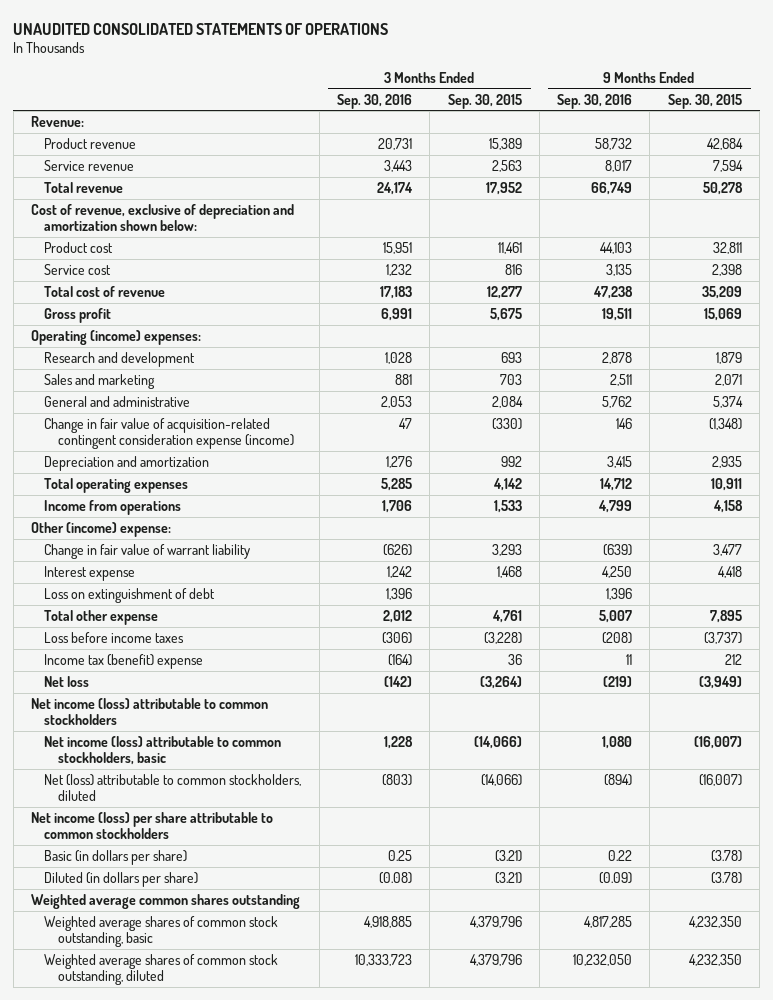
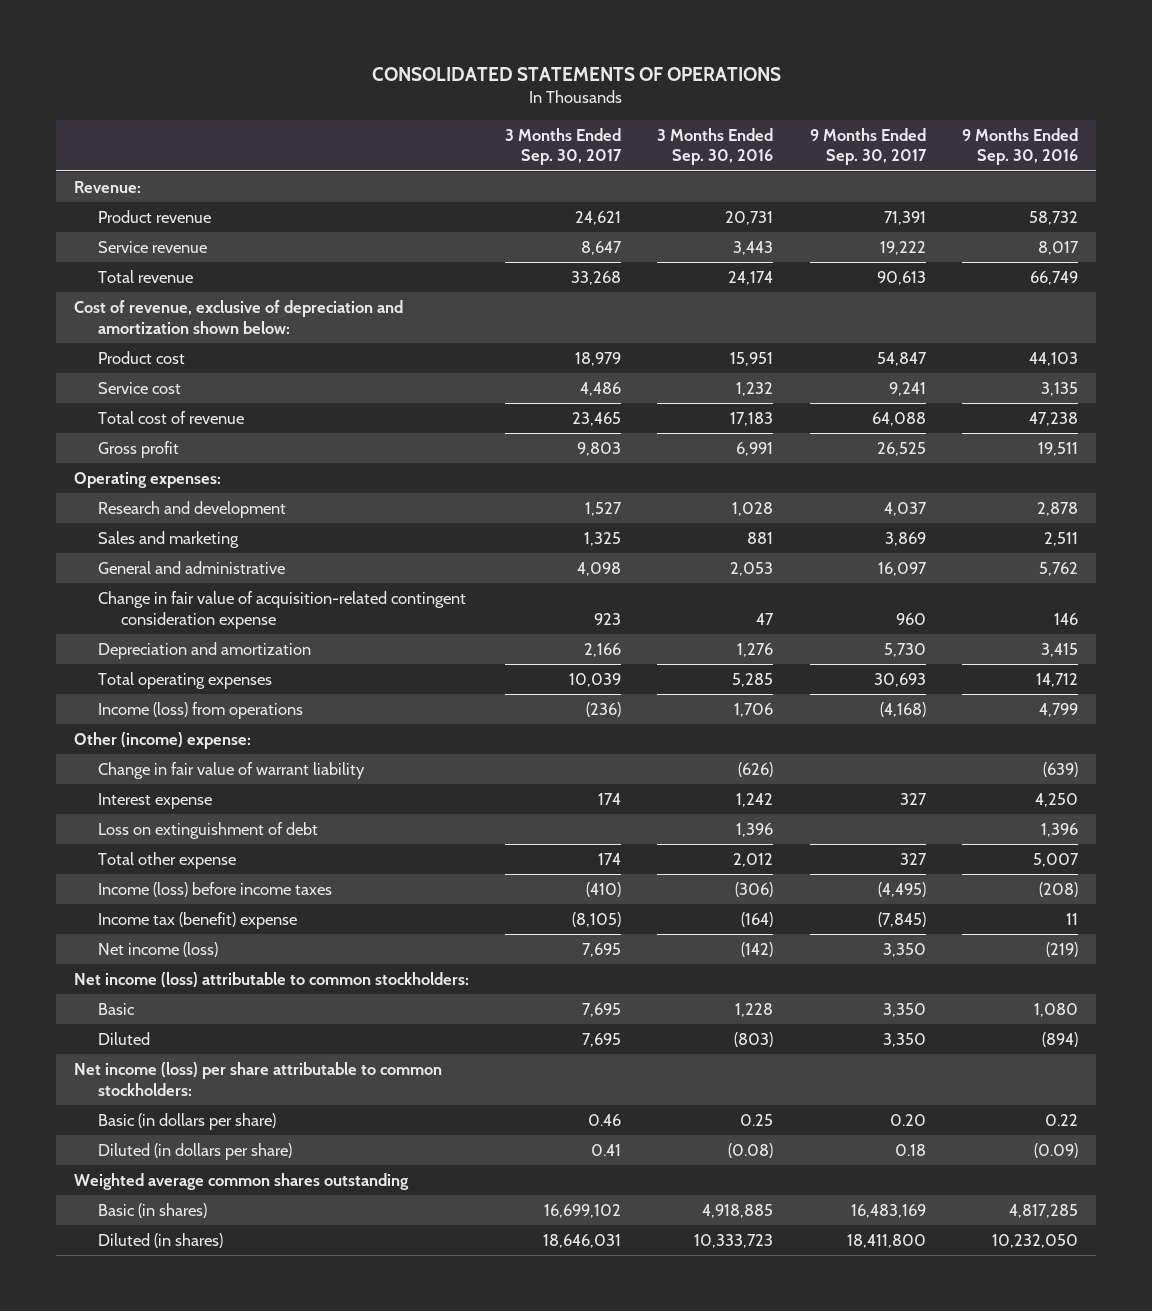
[13,22,389,35] UNAUDITED CONSOLIDATED STATEMENTS OF OPERATIONS -> [371,67,781,82] CONSOLIDATED STATEMENTS OF OPERATIONS
[447,93,522,109] Sep. 30, 2015 -> none
[667,93,742,109] Sep. 30, 2015 -> none
none -> [505,127,623,166] 3 Months Ended Sep. 30, 2017
none -> [809,127,927,166] 9 Months Ended Sep. 30, 2017
[30,329,201,345] Operating (income) expenses: -> [73,471,221,488] Operating expenses:
[44,417,295,450] Change in fair value of acquisition-related contingent consideration expense (income) -> [97,590,466,629] Change in fair value of acquisition-related contingent consideration expense
[44,499,182,515] Income from operations -> [97,701,303,719] Income (loss) from operations
[44,631,185,643] Loss before income taxes -> [97,881,332,897] Income (loss) before income taxes
[44,675,90,687] Net loss -> [97,941,218,957] Net income (loss)
[30,697,268,726] Net income (loss) attributable to common stockholders -> [73,971,469,987] Net income (loss) attributable to common stockholders:
[44,735,282,766] Net income (loss) attributable to common stockholders, basic -> [97,1002,135,1015] Basic
[44,773,302,802] Net (loss) attributable to common stockholders, diluted -> [97,1031,150,1045] Diluted
[30,811,273,840] Net income (loss) per share attributable to common stockholders -> [73,1061,442,1096] Net income (loss) per share attributable to common stockholders:
[44,915,279,948] Weighted average shares of common stock outstanding, basic -> [97,1202,207,1218] Basic (in shares)
[44,953,279,986] Weighted average shares of common stock outstanding, diluted -> [97,1232,223,1248] Diluted (in shares)

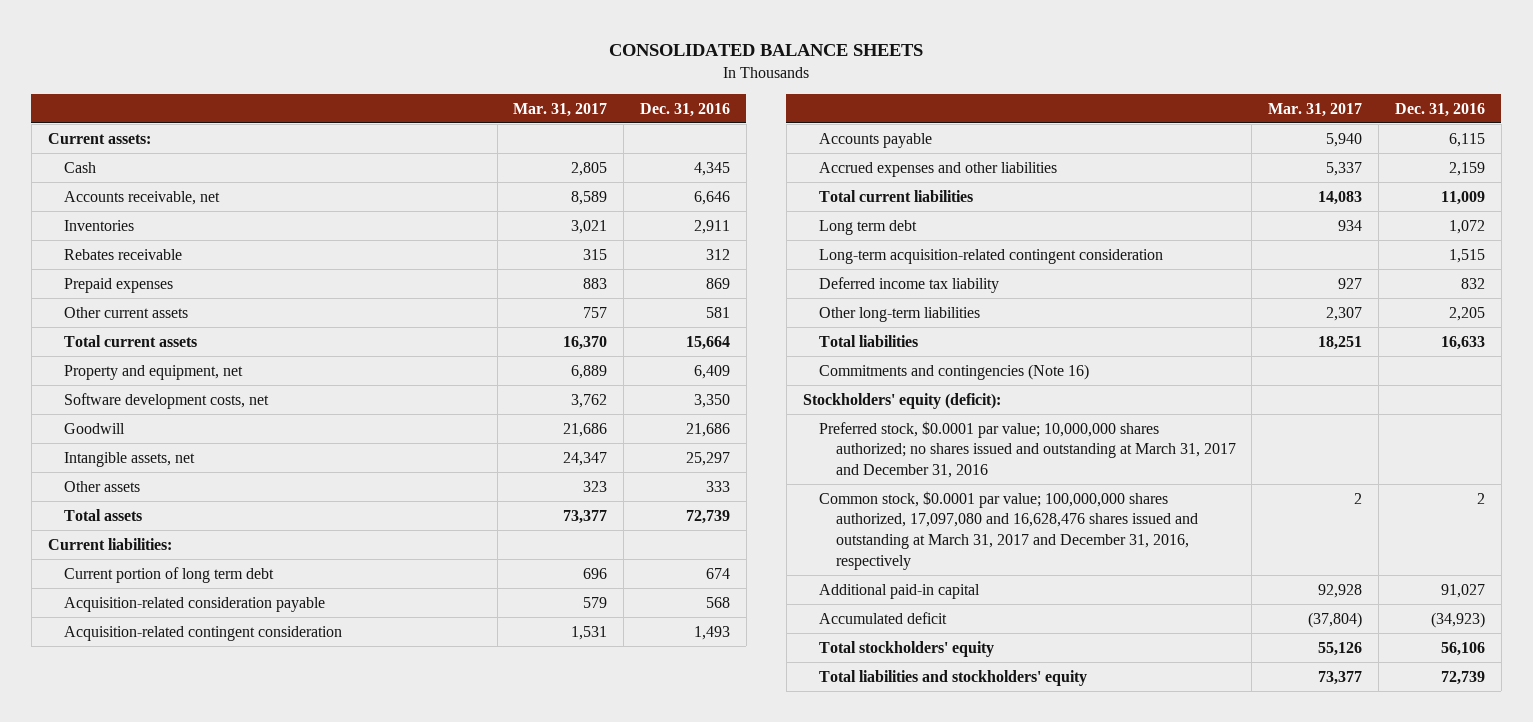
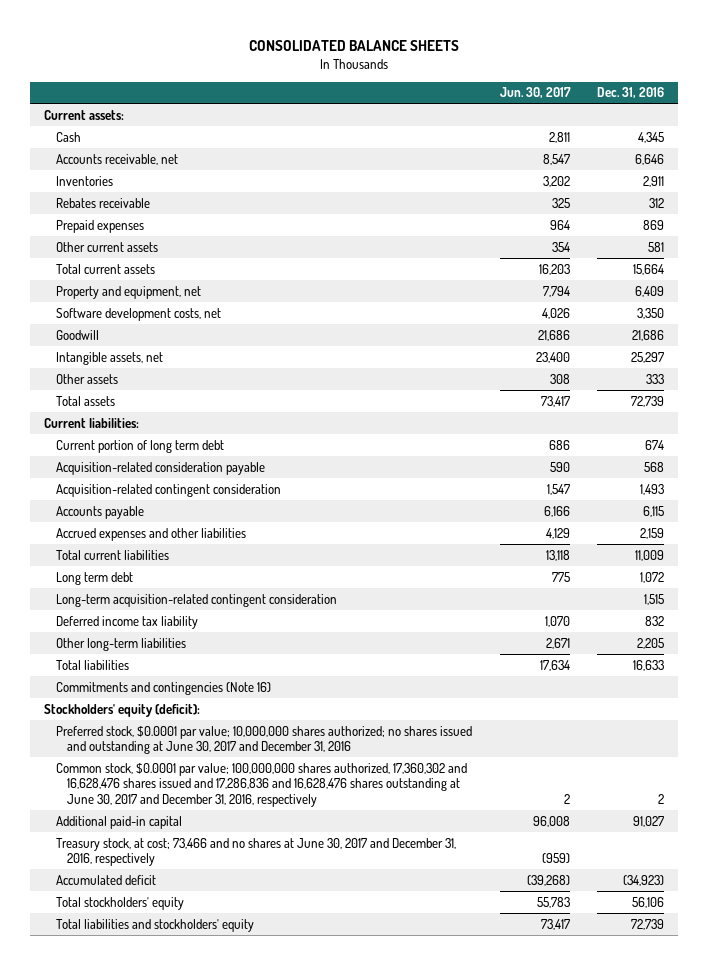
[513,102,608,117] Mar. 31, 2017 -> none
none -> [499,87,571,99] Jun. 30, 2017
[819,420,1236,478] Preferred stock, $0.0001 par value; 10,000,000 shares authorized; no shares issued and outstanding at March 31, 2017 and December 31, 2016 -> [55,725,472,755] Preferred stock, $0.0001 par value; 10,000,000 shares authorized; no shares issued and outstanding at June 30, 2017 and December 31, 2016
[819,490,1198,570] Common stock, $0.0001 par value; 100,000,000 shares authorized, 17,097,080 and 16,628,476 shares issued and outstanding at March 31, 2017 and December 31, 2016, respectively -> [55,762,467,807] Common stock, $0.0001 par value; 100,000,000 shares authorized, 17,360,302 and 16,628,476 shares issued and 17,286,836 and 16,628,476 shares outstanding at June 30, 2017 and December 31, 2016, respectively
none -> [55,837,456,867] Treasury stock, at cost; 73,466 and no shares at June 30, 2017 and December 31, 2016, respectively

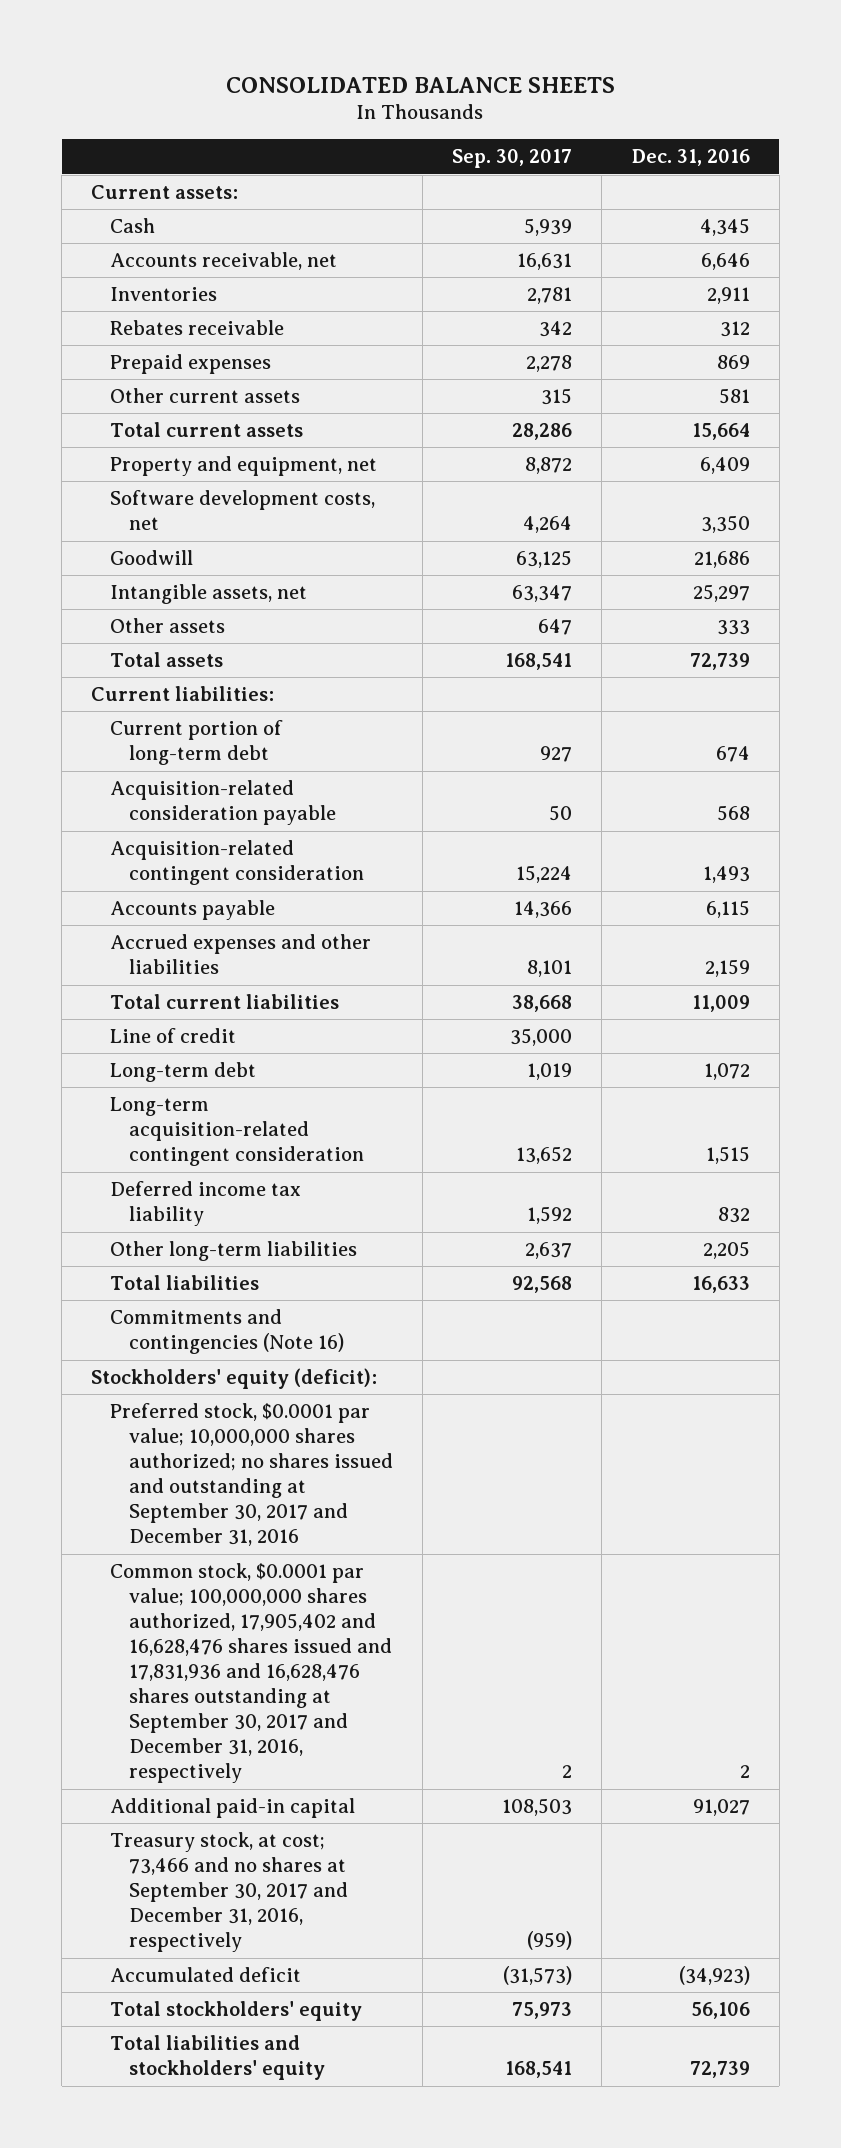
[499,87,571,99] Jun. 30, 2017 -> none
none -> [452,149,573,169] Sep. 30, 2017
[55,439,224,453] Current portion of long term debt -> [110,720,284,766] Current portion of long-term debt
none -> [110,1028,237,1044] Line of credit
[55,571,133,585] Long term debt -> [110,1062,257,1083] Long-term debt
[55,725,472,755] Preferred stock, $0.0001 par value; 10,000,000 shares authorized; no shares issued and outstanding at June 30, 2017 and December 31, 2016 -> [110,1403,393,1547] Preferred stock, $0.0001 par value; 10,000,000 shares authorized; no shares issued and outstanding at September 30, 2017 and December 31, 2016
[55,762,467,807] Common stock, $0.0001 par value; 100,000,000 shares authorized, 17,360,302 and 16,628,476 shares issued and 17,286,836 and 16,628,476 shares outstanding at June 30, 2017 and December 31, 2016, respectively -> [110,1563,392,1784] Common stock, $0.0001 par value; 100,000,000 shares authorized, 17,905,402 and 16,628,476 shares issued and 17,831,936 and 16,628,476 shares outstanding at September 30, 2017 and December 31, 2016, respectively
[55,837,456,867] Treasury stock, at cost; 73,466 and no shares at June 30, 2017 and December 31, 2016, respectively -> [110,1832,348,1953] Treasury stock, at cost; 73,466 and no shares at September 30, 2017 and December 31, 2016, respectively

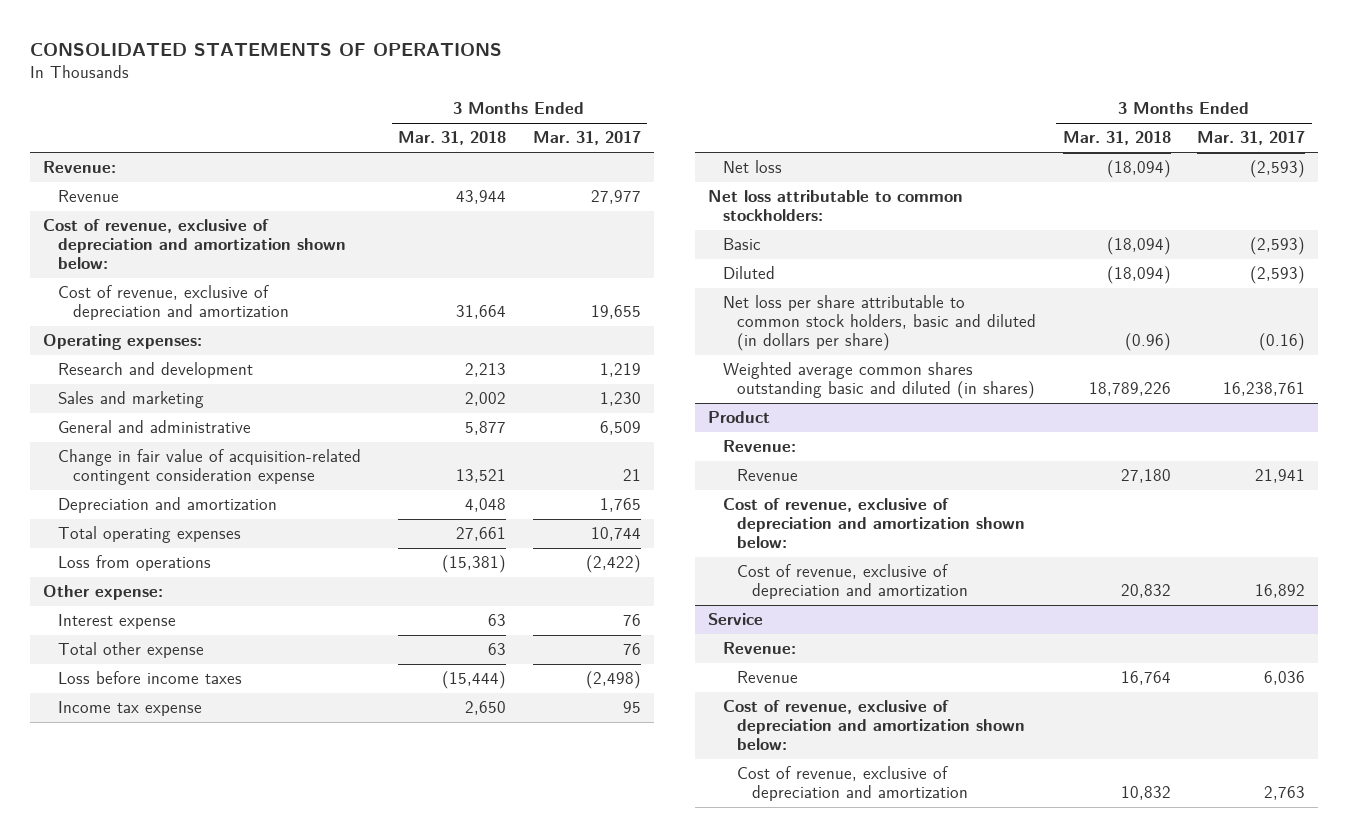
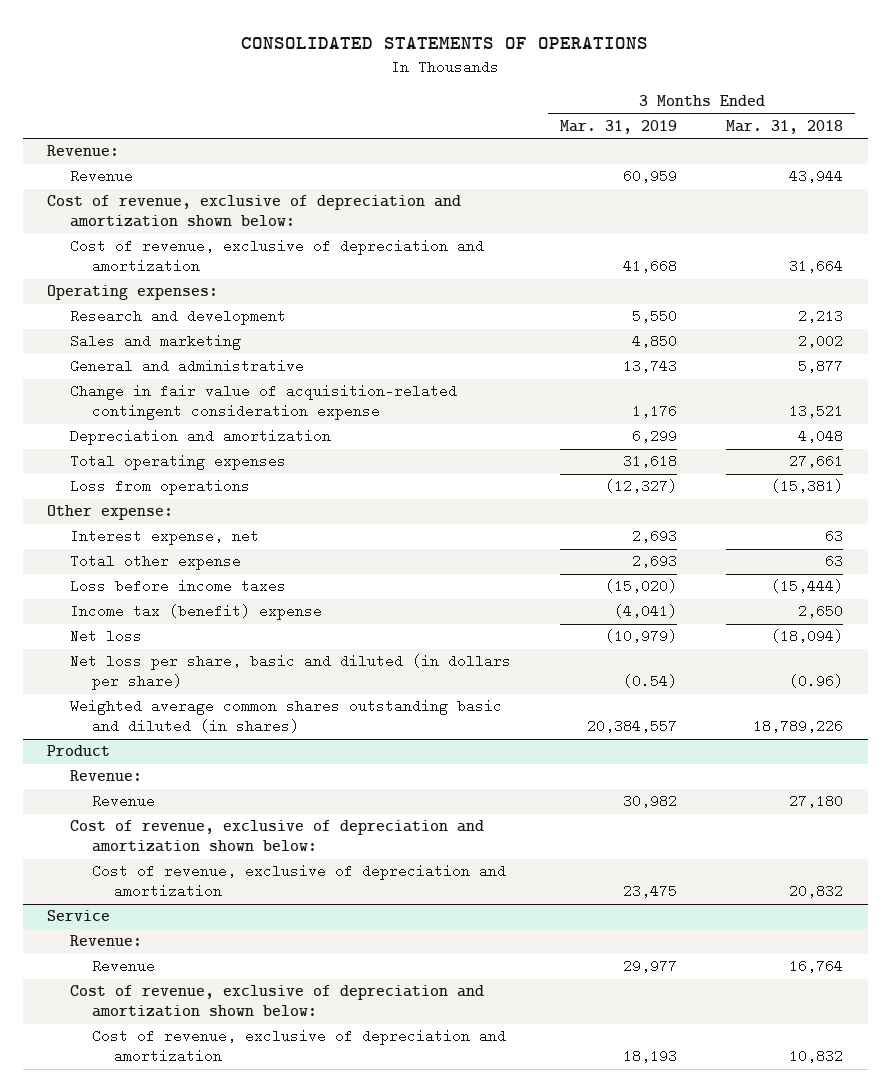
[532,131,641,146] Mar. 31, 2017 -> none
none -> [559,119,677,134] Mar. 31, 2019
[58,614,177,630] Interest expense -> [69,529,259,546] Interest expense, net
[58,701,203,717] Income tax expense -> [69,604,322,621] Income tax (benefit) expense
[707,190,963,222] Net loss attributable to common stockholders: -> none
[722,238,761,251] Basic -> none
[722,266,775,280] Diluted -> none
[722,295,1037,352] Net loss per share attributable to common stock holders, basic and diluted (in dollars per share) -> [69,654,511,691] Net loss per share, basic and diluted (in dollars per share)

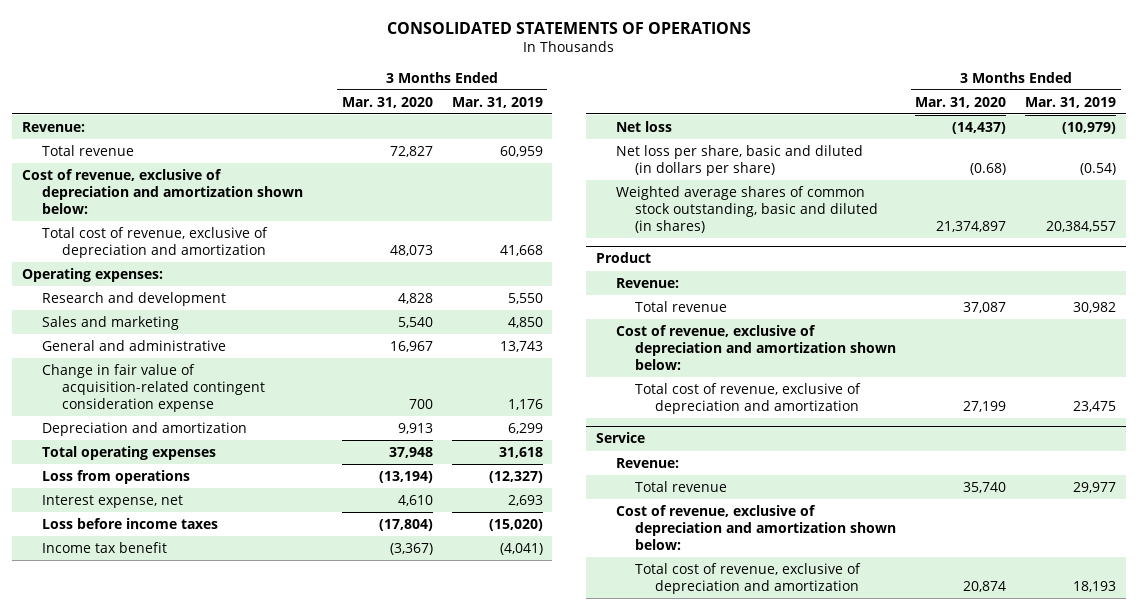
[726,119,844,134] Mar. 31, 2018 -> none
none -> [341,96,433,108] Mar. 31, 2020
[69,169,133,184] Revenue -> [41,144,134,156] Total revenue
[69,239,484,274] Cost of revenue, exclusive of depreciation and amortization -> [41,226,268,259] Total cost of revenue, exclusive of depreciation and amortization
[47,505,174,521] Other expense: -> none
[69,554,241,571] Total other expense -> none
[69,604,322,621] Income tax (benefit) expense -> [41,541,167,553] Income tax benefit
[69,699,502,734] Weighted average common shares outstanding basic and diluted (in shares) -> [615,185,879,234] Weighted average shares of common stock outstanding, basic and diluted (in shares)
[91,794,155,809] Revenue -> [635,300,728,312] Total revenue
[91,864,506,899] Cost of revenue, exclusive of depreciation and amortization -> [635,382,862,415] Total cost of revenue, exclusive of depreciation and amortization
[91,959,155,974] Revenue -> [635,480,728,492] Total revenue
[91,1029,506,1064] Cost of revenue, exclusive of depreciation and amortization -> [635,562,862,595] Total cost of revenue, exclusive of depreciation and amortization

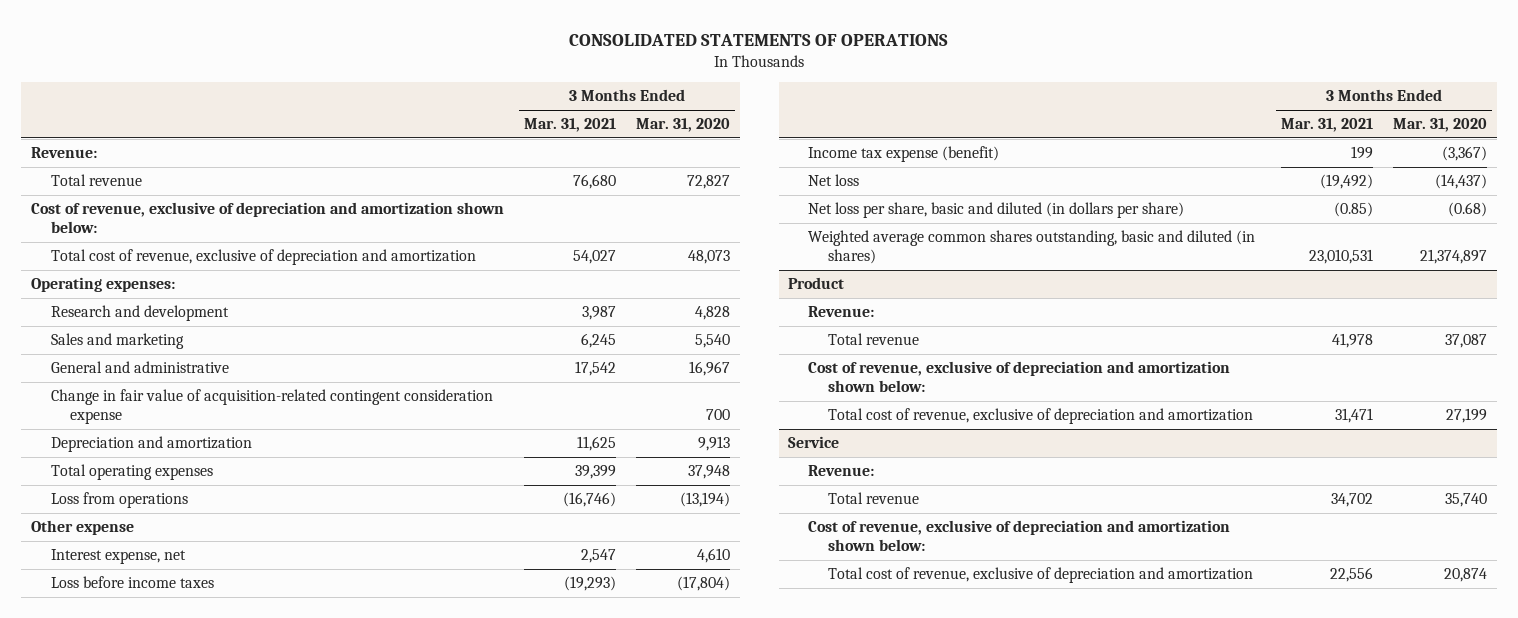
[451,96,543,108] Mar. 31, 2019 -> none
none -> [523,118,616,133] Mar. 31, 2021
none -> [31,520,135,536] Other expense
[41,541,167,553] Income tax benefit -> [808,146,1000,163] Income tax expense (benefit)
[615,185,879,234] Weighted average shares of common stock outstanding, basic and diluted (in shares) -> [808,230,1256,265] Weighted average common shares outstanding, basic and diluted (in shares)

